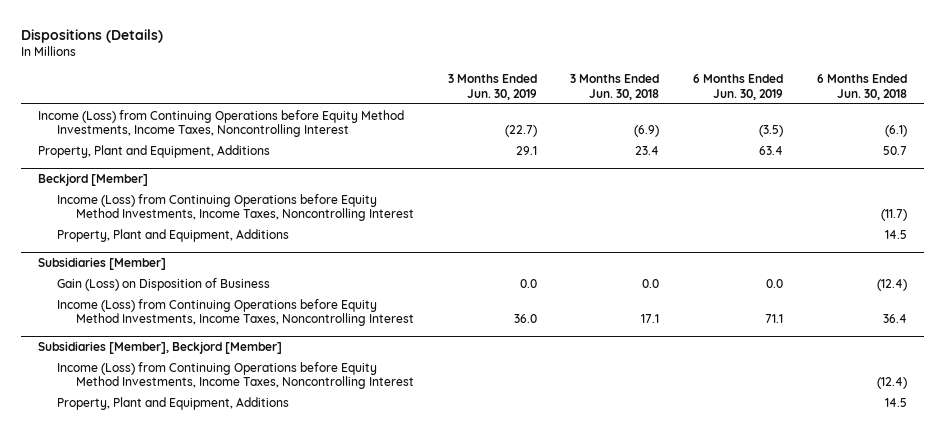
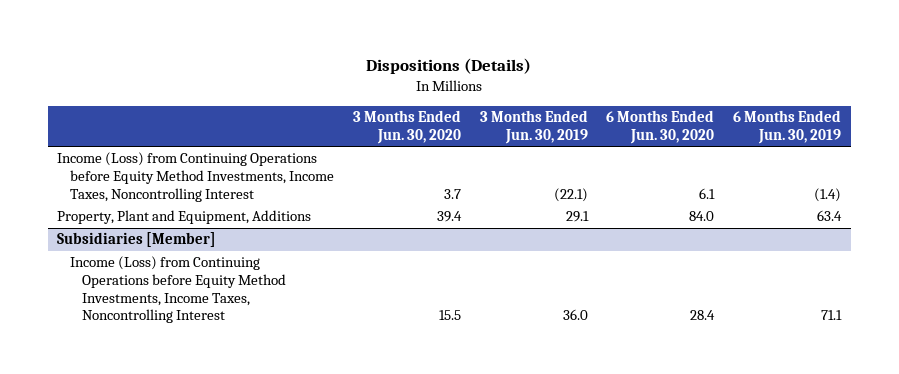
[570,74,660,100] 3 Months Ended Jun. 30, 2018 -> none
[816,74,907,100] 6 Months Ended Jun. 30, 2018 -> none
none -> [352,110,461,144] 3 Months Ended Jun. 30, 2020
none -> [606,110,715,144] 6 Months Ended Jun. 30, 2020
[504,125,537,138] (22.7) -> [553,187,588,202] (22.1)
[759,125,784,138] (3.5) -> [814,187,842,202] (1.4)
[37,172,148,186] Beckjord [Member] -> none
[56,193,414,222] Income (Loss) from Continuing Operations before Equity Method Investments, Income Taxes, Noncontrolling Interest -> none
[56,228,289,242] Property, Plant and Equipment, Additions -> none
[56,277,270,291] Gain (Loss) on Disposition of Business -> none
[37,340,282,354] Subsidiaries [Member], Beckjord [Member] -> none
[56,361,414,390] Income (Loss) from Continuing Operations before Equity Method Investments, Income Taxes, Noncontrolling Interest -> none
[56,396,289,410] Property, Plant and Equipment, Additions -> none

